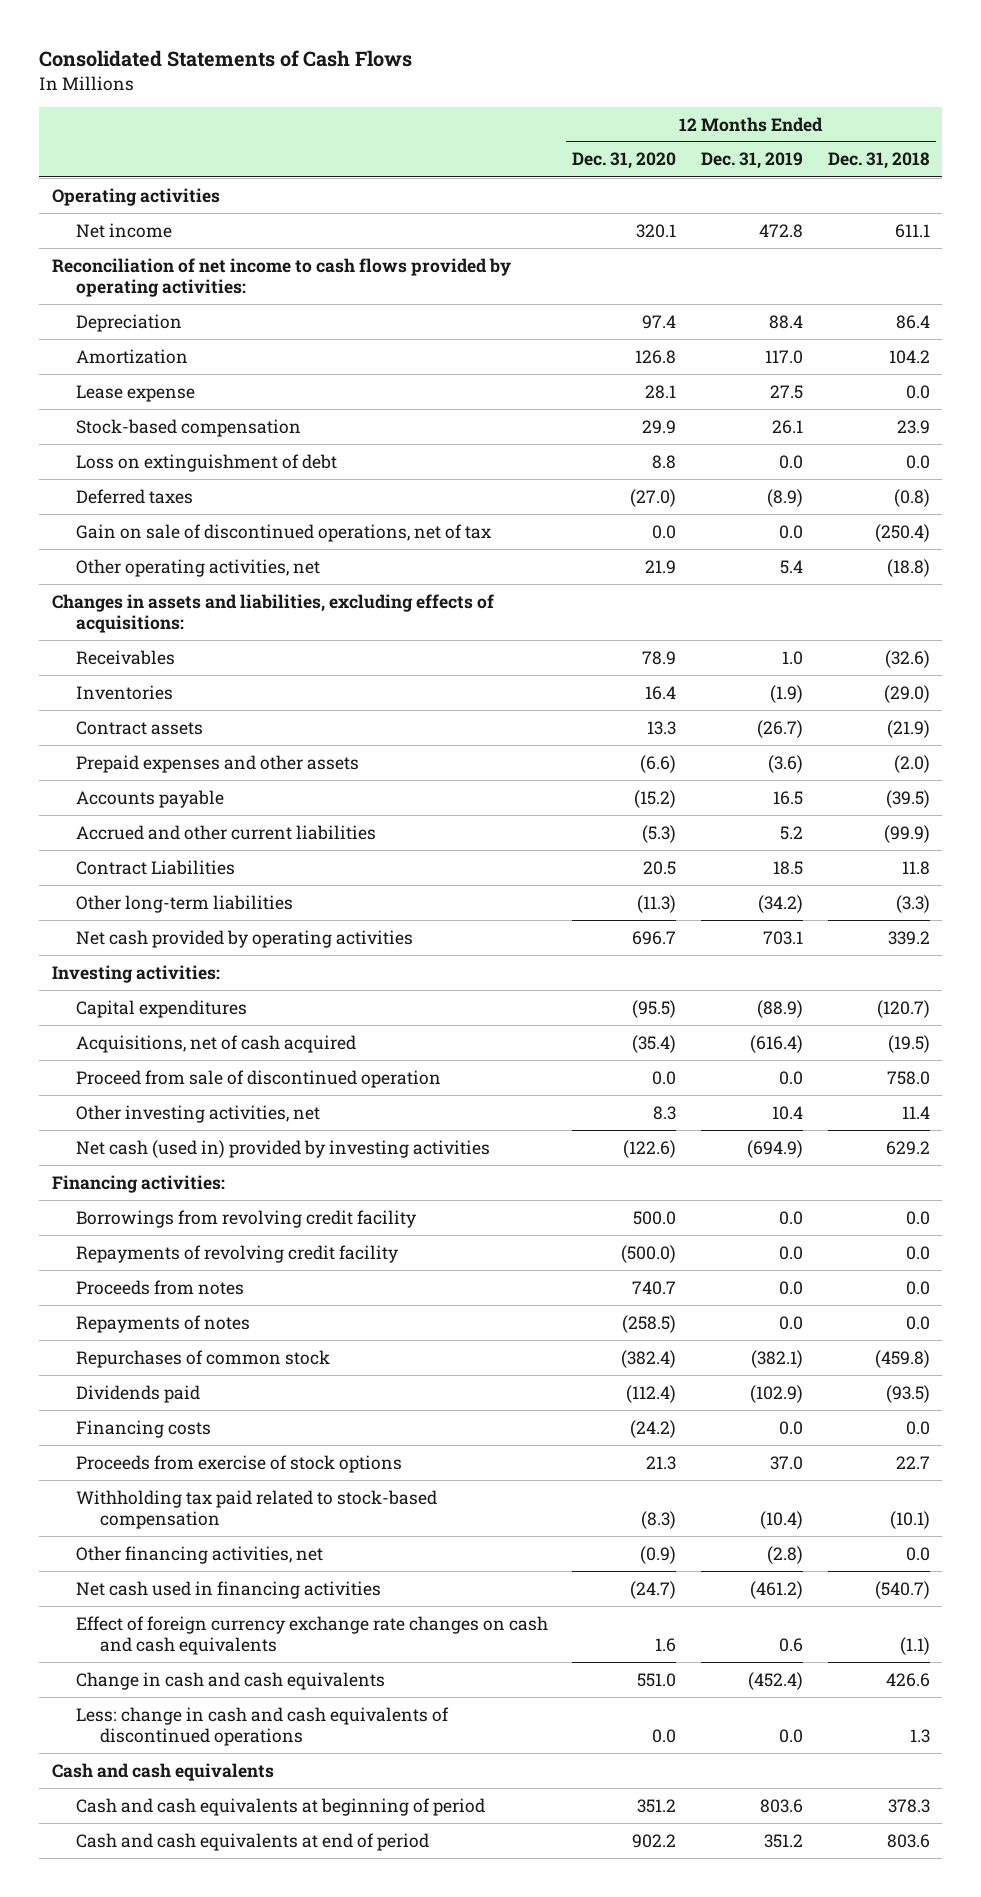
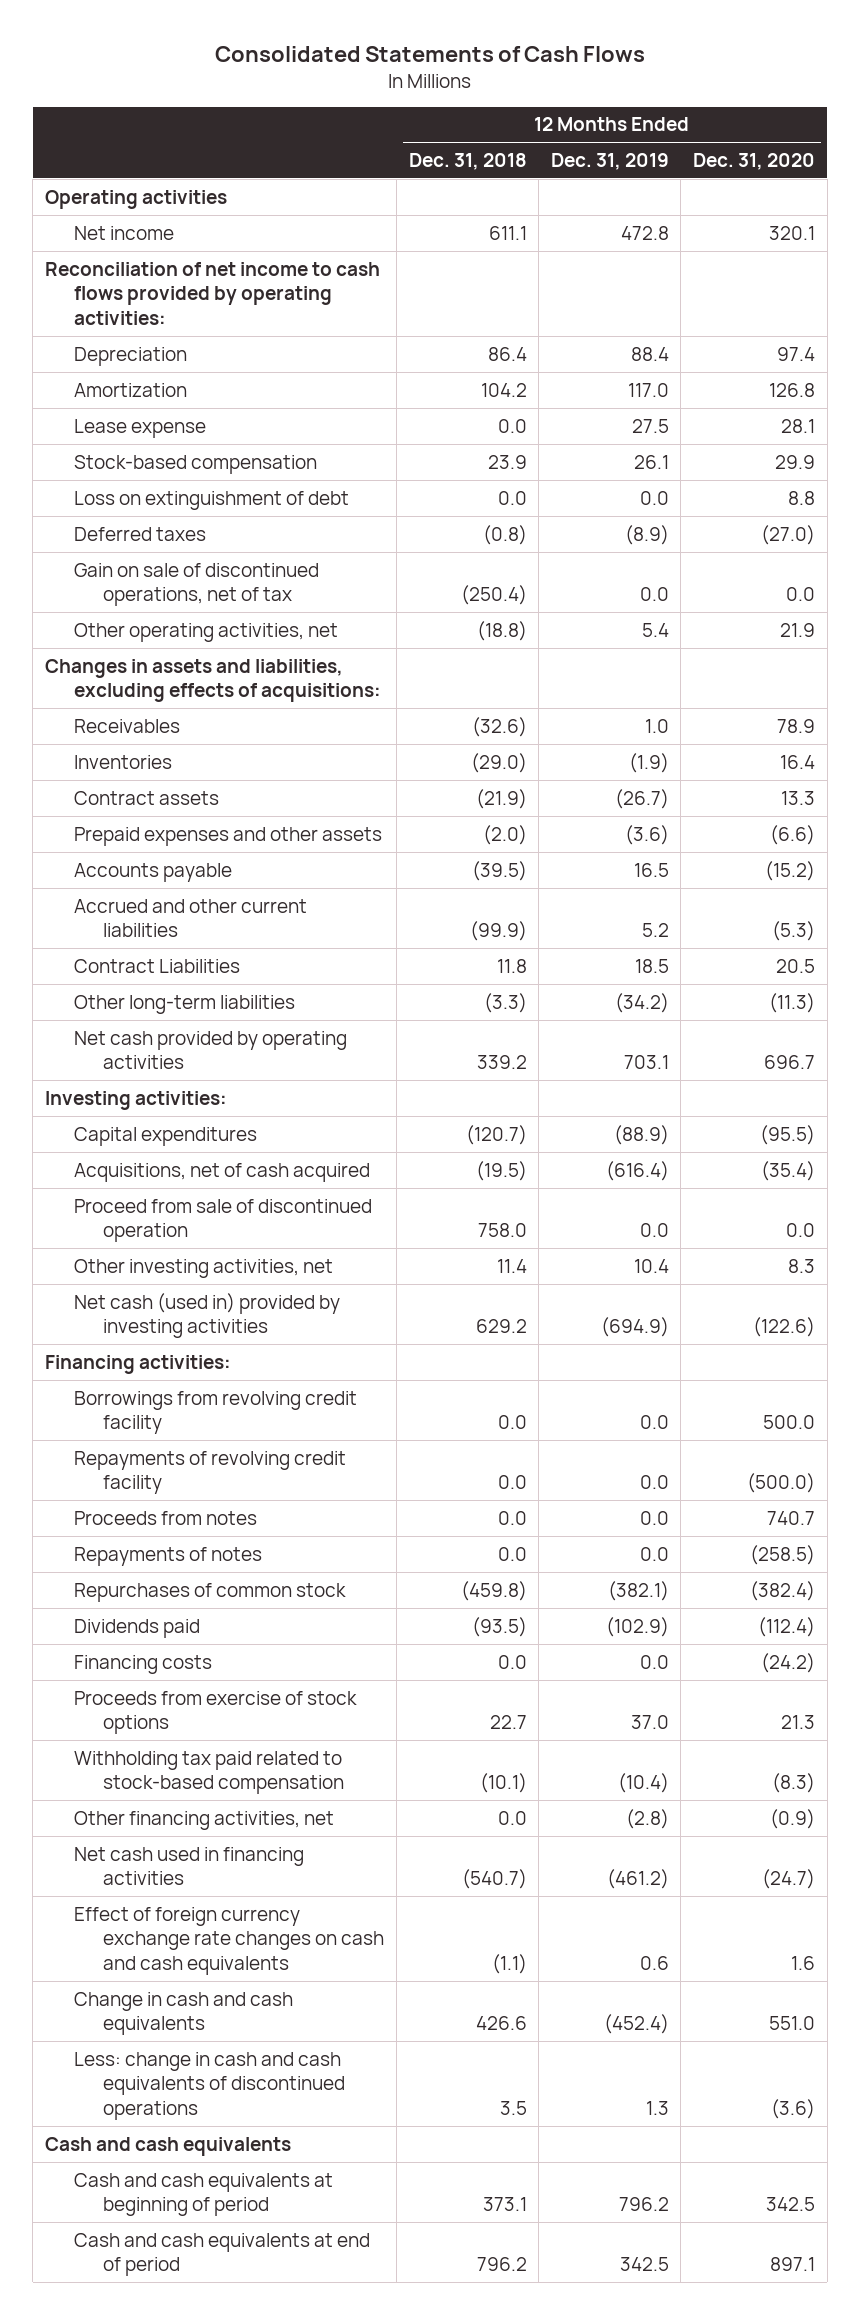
[652,1728,677,1743] 0.0 -> [771,2098,816,2119] (3.6)
[779,1728,804,1743] 0.0 -> [645,2100,669,2115] 1.3
[909,1728,930,1743] 1.3 -> [499,2100,527,2115] 3.5
[637,1798,677,1813] 351.2 -> [766,2197,816,2212] 342.5
[760,1798,804,1813] 803.6 -> [618,2197,669,2212] 796.2
[887,1798,930,1813] 378.3 -> [482,2197,527,2212] 373.1
[632,1833,677,1848] 902.2 -> [770,2257,816,2272] 897.1
[764,1833,804,1848] 351.2 -> [619,2257,669,2272] 342.5
[886,1833,930,1848] 803.6 -> [476,2257,527,2272] 796.2

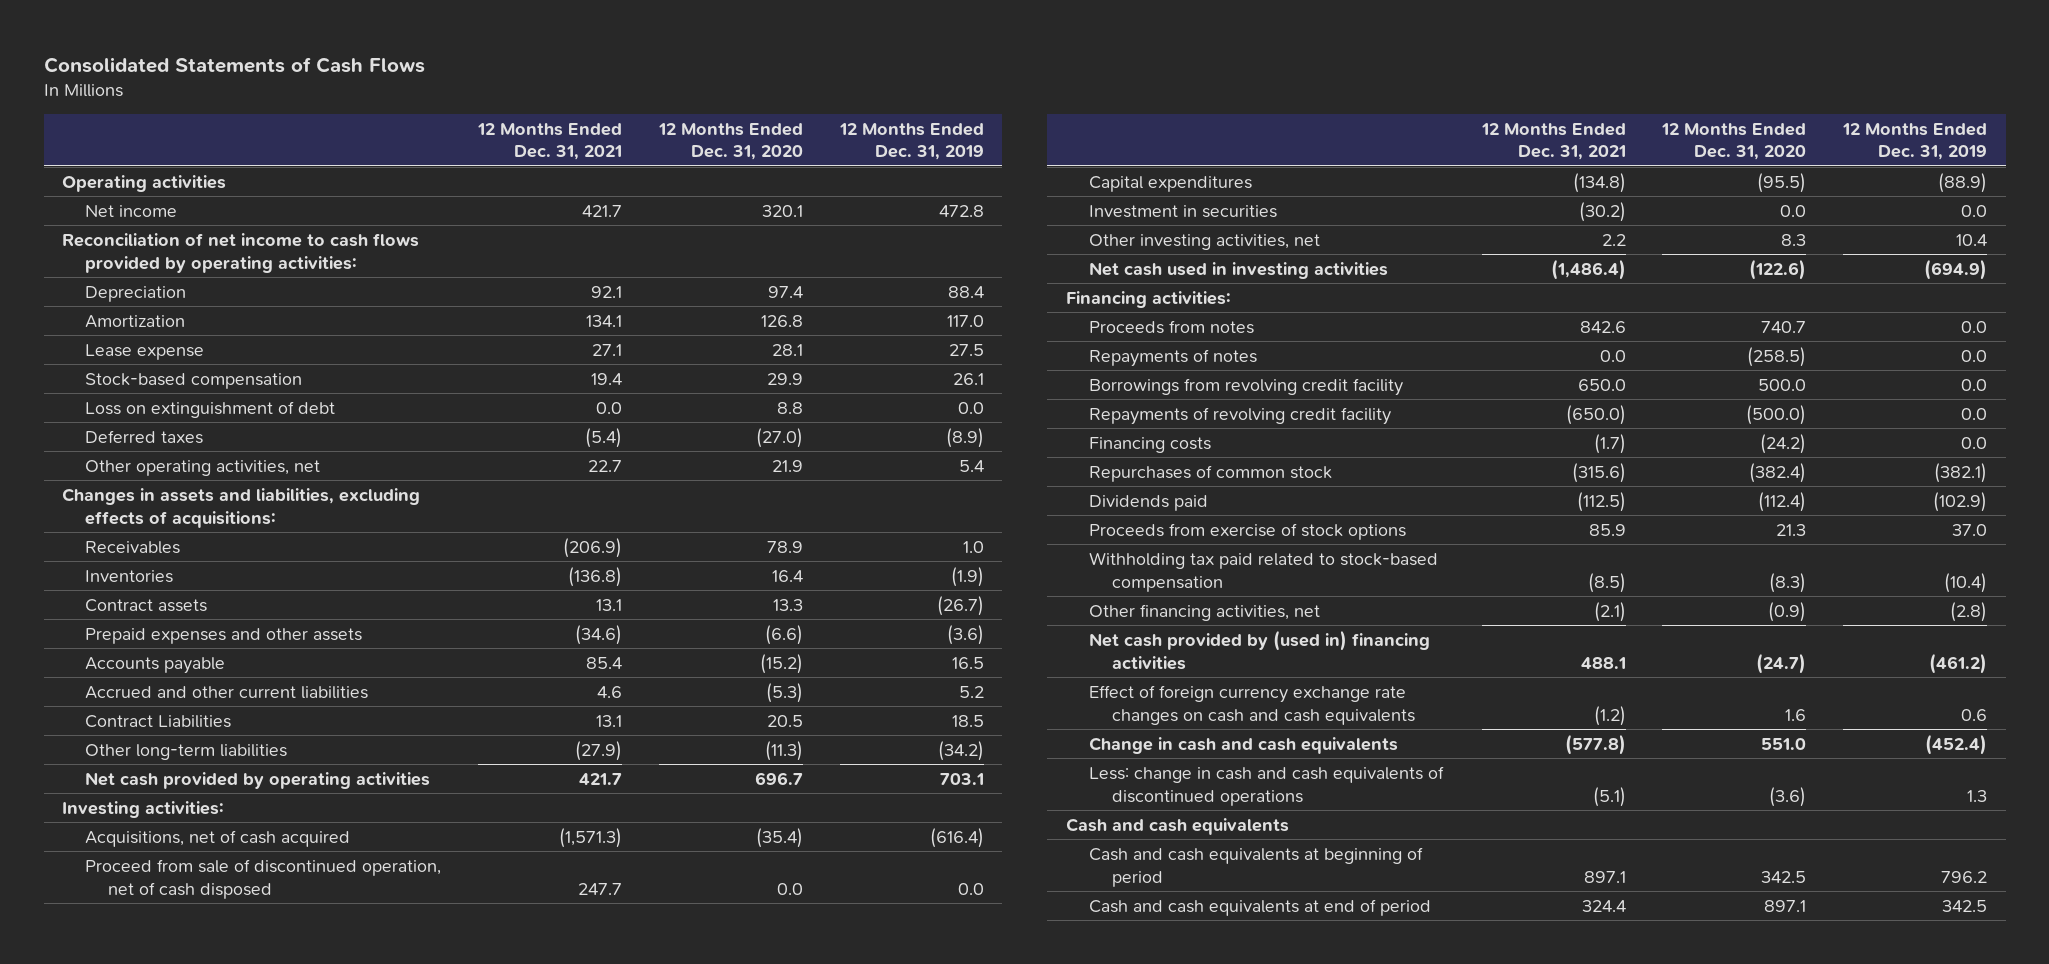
[408,153,527,171] Dec. 31, 2018 -> none
none -> [477,122,623,161] 12 Months Ended Dec. 31, 2021
[74,562,320,607] Gain on sale of discontinued operations, net of tax -> none
[74,1198,373,1243] Proceed from sale of discontinued operation -> [85,858,442,899] Proceed from sale of discontinued operation, net of cash disposed
[74,1126,258,1146] Capital expenditures -> [1088,175,1252,192] Capital expenditures
none -> [1088,204,1277,218] Investment in securities
[74,1292,341,1339] Net cash (used in) provided by investing activities -> [1088,261,1388,279] Net cash used in investing activities
[74,1390,358,1435] Borrowings from revolving credit facility -> [1088,377,1403,396] Borrowings from revolving credit facility
[74,1450,347,1495] Repayments of revolving credit facility -> [1088,406,1391,425] Repayments of revolving credit facility
[74,1654,213,1674] Financing costs -> [1088,436,1211,453] Financing costs
[74,1846,305,1886] Net cash used in financing activities -> [1088,629,1430,670] Net cash provided by (used in) financing activities

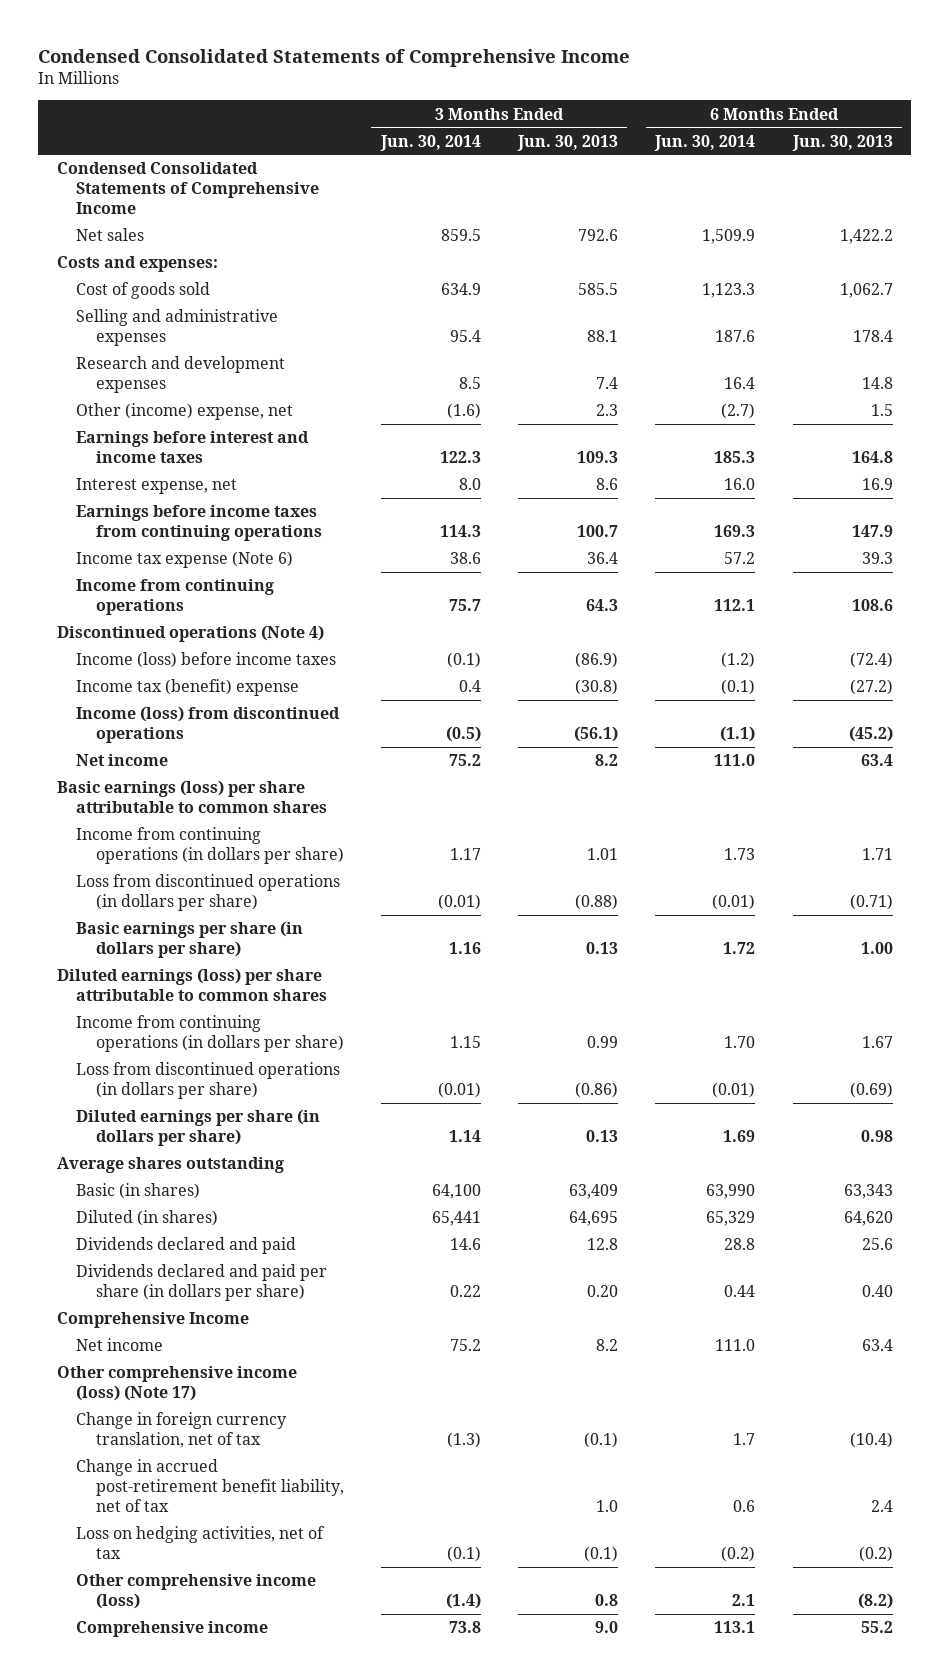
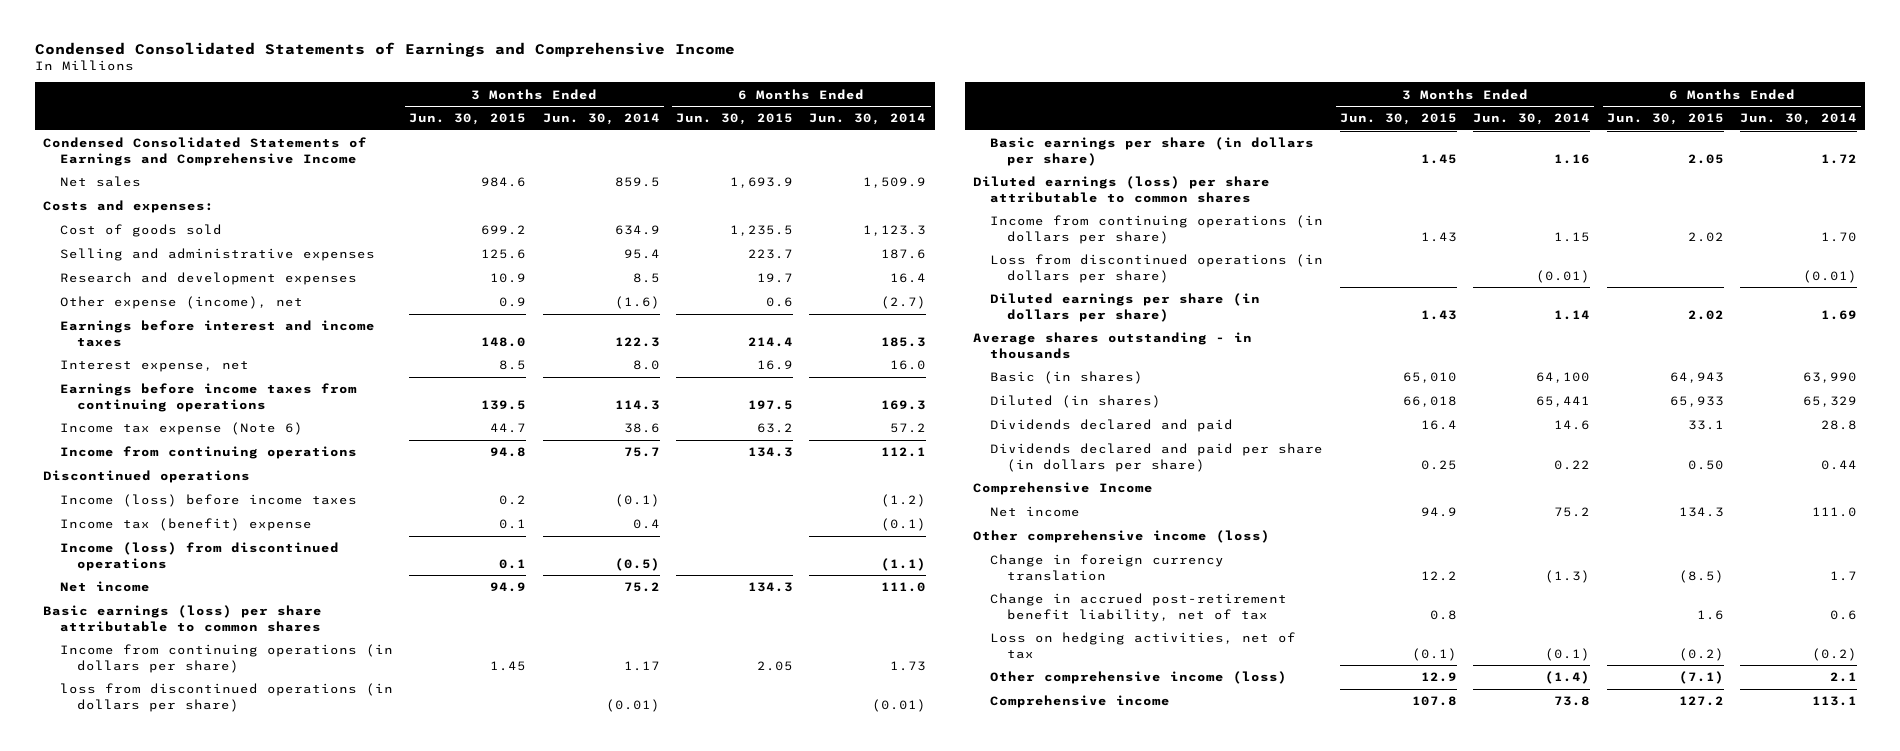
[38,49,631,68] Condensed Consolidated Statements of Comprehensive Income -> [34,41,735,57] Condensed Consolidated Statements of Earnings and Comprehensive Income
[517,134,619,151] Jun. 30, 2013 -> none
[791,134,893,151] Jun. 30, 2013 -> none
none -> [409,113,527,126] Jun. 30, 2015
none -> [676,113,794,126] Jun. 30, 2015
[57,162,320,215] Condensed Consolidated Statements of Comprehensive Income -> [42,137,367,166] Condensed Consolidated Statements of Earnings and Comprehensive Income
[76,403,294,421] Other (income) expense, net -> [59,296,303,310] Other expense (income), net
[57,625,325,643] Discontinued operations (Note 4) -> [42,470,250,484] Discontinued operations
[76,874,341,912] Loss from discontinued operations (in dollars per share) -> [59,683,393,712] loss from discontinued operations (in dollars per share)
[57,1157,285,1174] Average shares outstanding -> [973,332,1253,359] Average shares outstanding - in thousands
[57,1366,298,1402] Other comprehensive income (loss) (Note 17) -> [973,530,1271,544] Other comprehensive income (loss)
[76,1412,288,1449] Change in foreign currency translation, net of tax -> [990,554,1225,581] Change in foreign currency translation

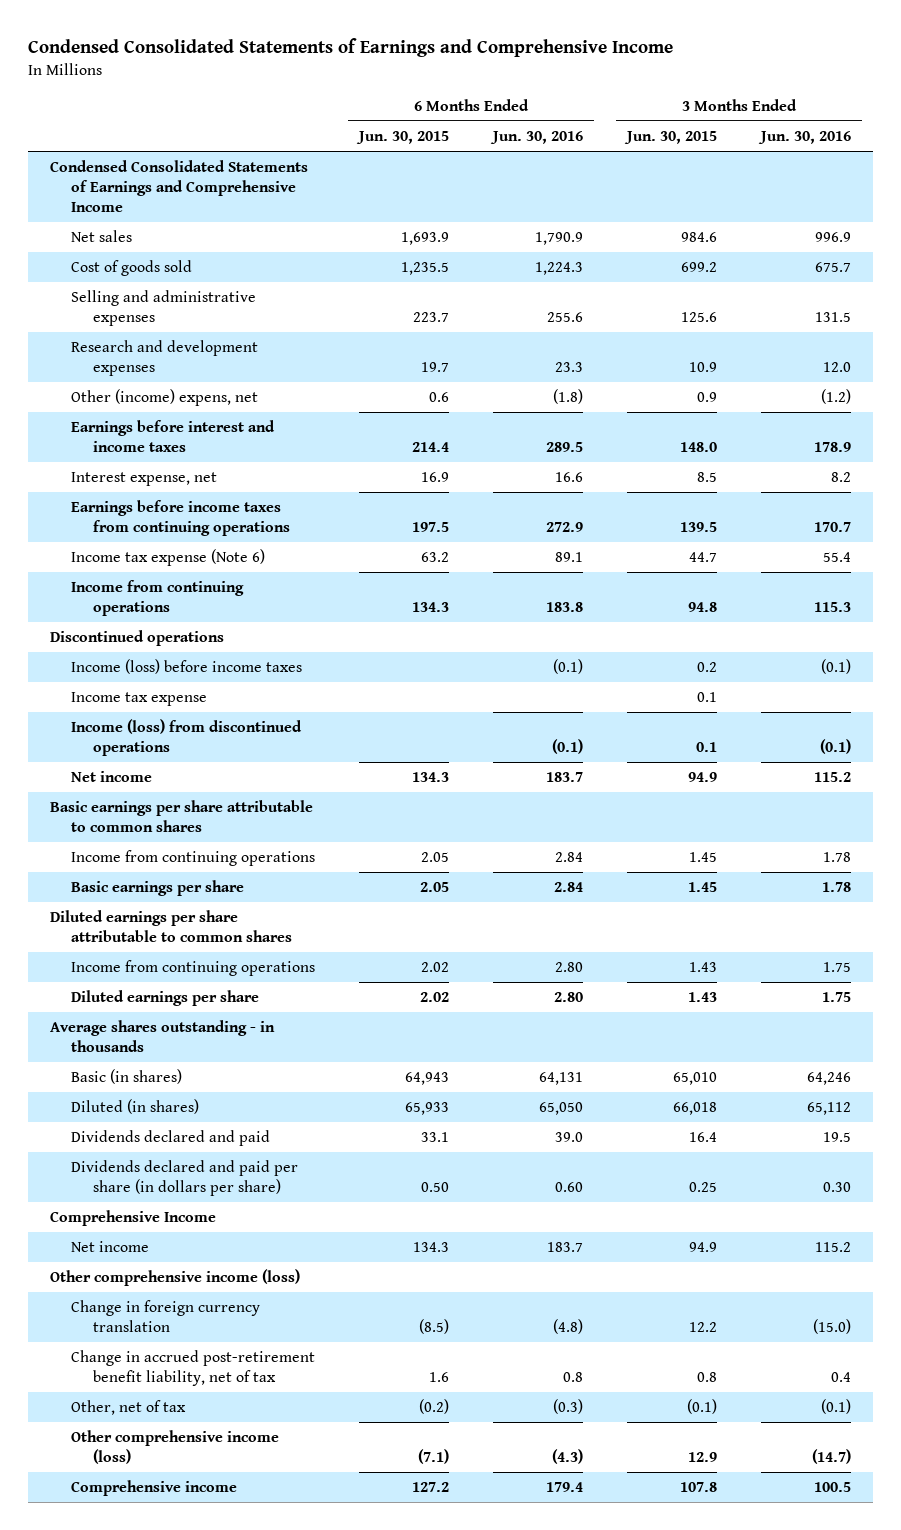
[542,113,660,126] Jun. 30, 2014 -> none
[809,113,927,126] Jun. 30, 2014 -> none
none -> [490,130,584,144] Jun. 30, 2016
none -> [758,130,852,144] Jun. 30, 2016
[42,200,214,214] Costs and expenses: -> none
[59,296,303,310] Other expense (income), net -> [71,389,259,407] Other (income) expens, net
[59,518,312,532] Income tax (benefit) expense -> [71,692,208,707] Income tax expense
[59,683,393,712] loss from discontinued operations (in dollars per share) -> none
[990,254,1324,283] Loss from discontinued operations (in dollars per share) -> none
[42,605,322,632] Basic earnings (loss) per share attributable to common shares -> [49,800,313,832] Basic earnings per share attributable to common shares
[59,644,393,673] Income from continuing operations (in dollars per share) -> [71,850,316,867] Income from continuing operations
[990,137,1315,166] Basic earnings per share (in dollars per share) -> [71,880,245,897] Basic earnings per share
[973,176,1271,203] Diluted earnings (loss) per share attributable to common shares -> [49,910,293,942] Diluted earnings per share attributable to common shares
[990,215,1324,244] Income from continuing operations (in dollars per share) -> [71,960,316,977] Income from continuing operations
[990,293,1261,322] Diluted earnings per share (in dollars per share) -> [71,990,260,1007] Diluted earnings per share
[990,632,1297,659] Loss on hedging activities, net of tax -> [71,1400,187,1416] Other, net of tax

